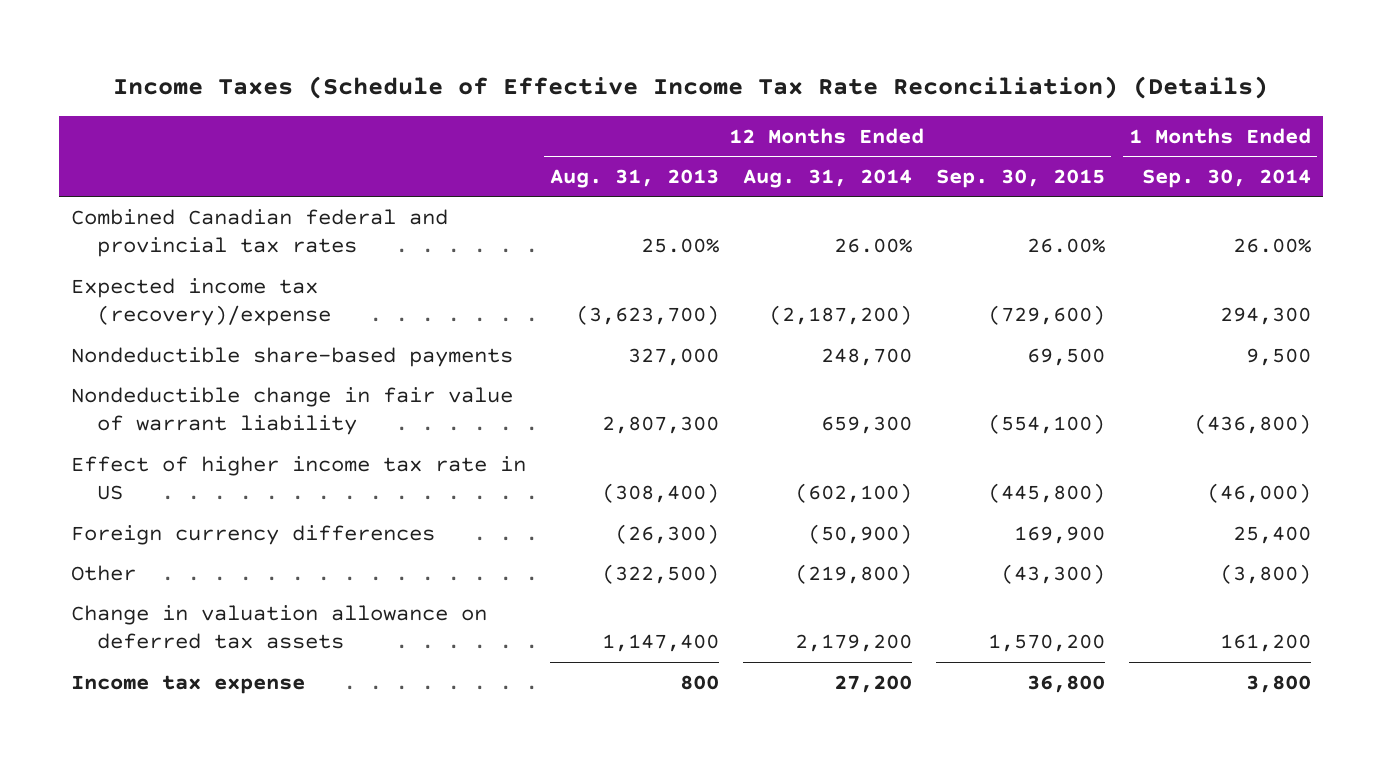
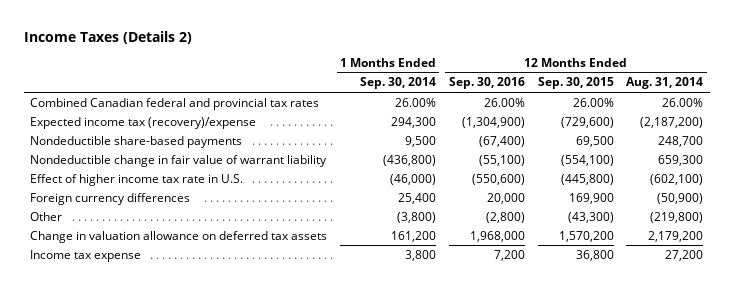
[112,75,1268,99] Income Taxes (Schedule of Effective Income Tax Rate Reconciliation) (Details) -> [23,30,192,44] Income Taxes (Details 2)
[550,168,720,188] Aug. 31, 2013 -> none
none -> [448,77,525,90] Sep. 30, 2016
[71,455,527,501] Effect of higher income tax rate in US -> [29,173,243,186] Effect of higher income tax rate in U.S.

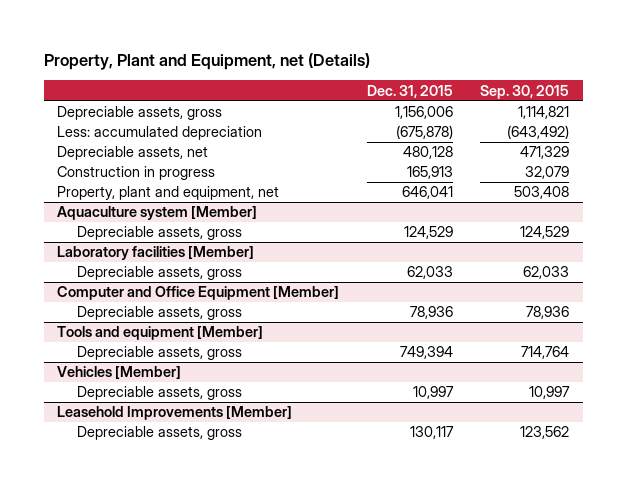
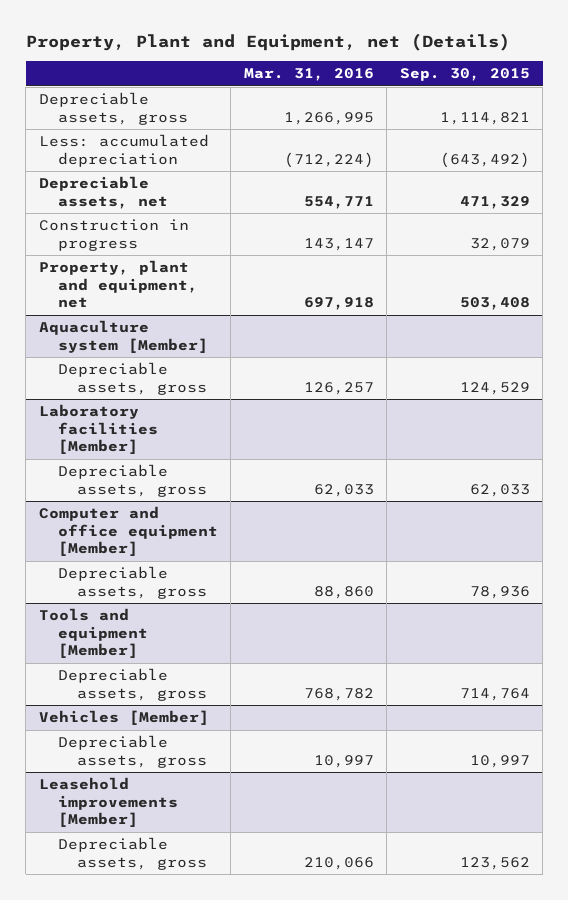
[366,84,453,98] Dec. 31, 2015 -> none
none -> [243,68,374,82] Mar. 31, 2016
[57,286,340,301] Computer and Office Equipment [Member] -> [38,506,218,557] Computer and office equipment [Member]
[57,406,293,421] Leasehold Improvements [Member] -> [38,777,178,828] Leasehold improvements [Member]

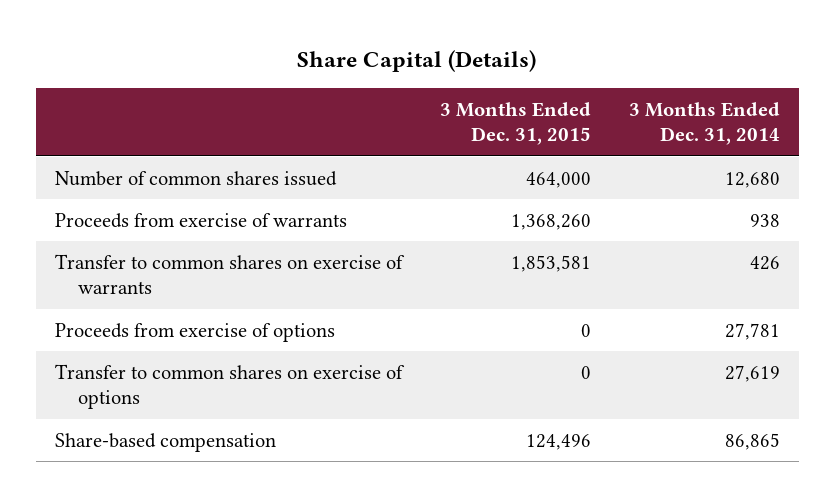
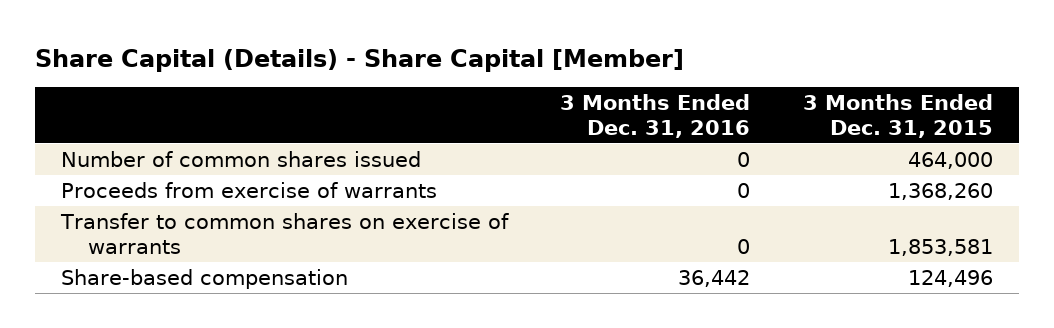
[297,50,537,73] Share Capital (Details) -> [35,48,685,72] Share Capital (Details) - Share Capital [Member]
[628,101,780,146] 3 Months Ended Dec. 31, 2014 -> none
none -> [560,93,751,138] 3 Months Ended Dec. 31, 2016
[54,322,335,342] Proceeds from exercise of options -> none
[54,363,405,410] Transfer to common shares on exercise of options -> none

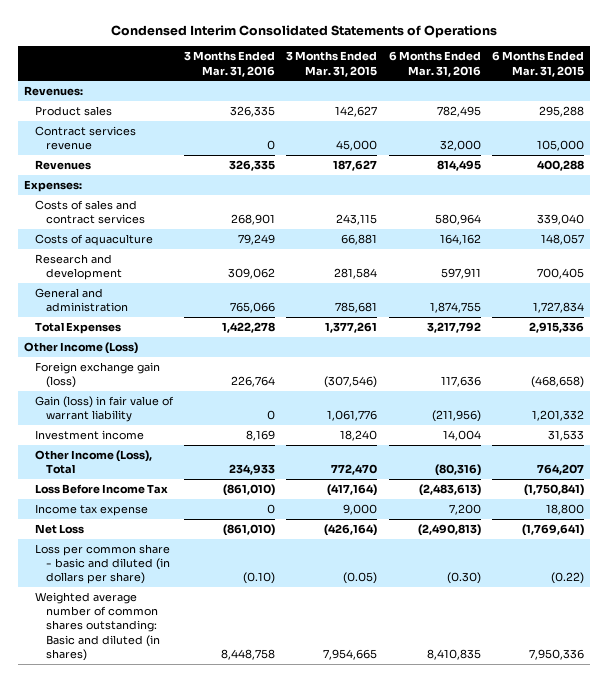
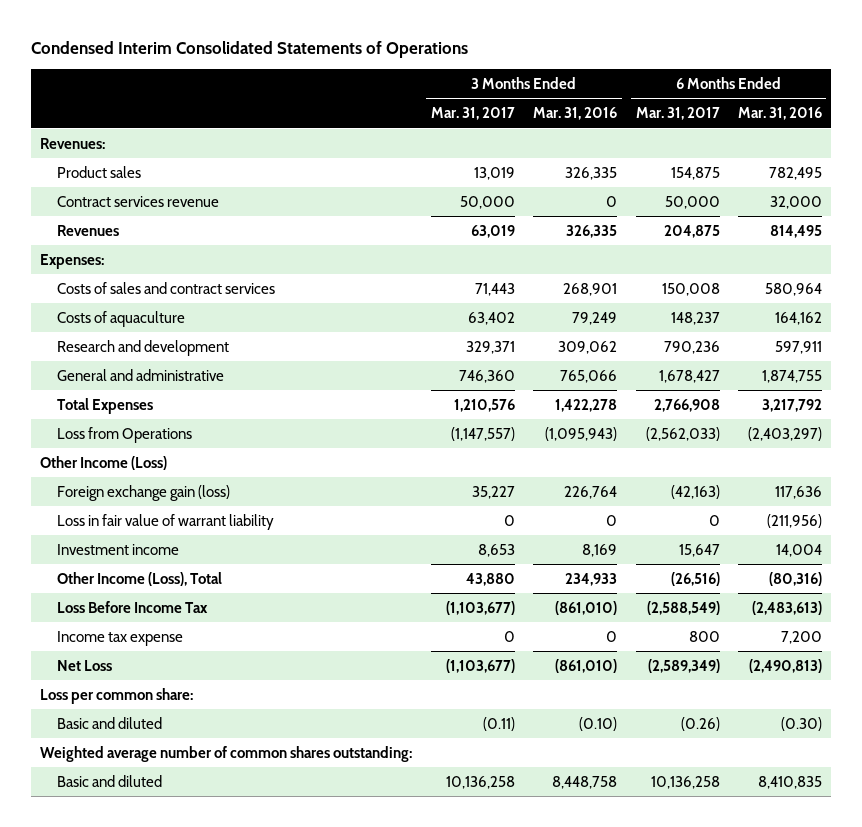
[286,51,378,77] 3 Months Ended Mar. 31, 2015 -> none
[491,51,584,77] 6 Months Ended Mar. 31, 2015 -> none
none -> [430,107,515,121] Mar. 31, 2017
none -> [635,107,720,121] Mar. 31, 2017
[34,287,128,313] General and administration -> [57,368,225,381] General and administrative
none -> [57,426,193,443] Loss from Operations
[34,395,174,423] Gain (loss) in fair value of warrant liability -> [57,513,275,530] Loss in fair value of warrant liability
none -> [40,687,194,704] Loss per common share:
[34,543,170,585] Loss per common share - basic and diluted (in dollars per share) -> [57,716,163,729] Basic and diluted
none -> [40,745,413,762] Weighted average number of common shares outstanding:
[34,591,160,661] Weighted average number of common shares outstanding: Basic and diluted (in shares) -> [57,774,163,787] Basic and diluted

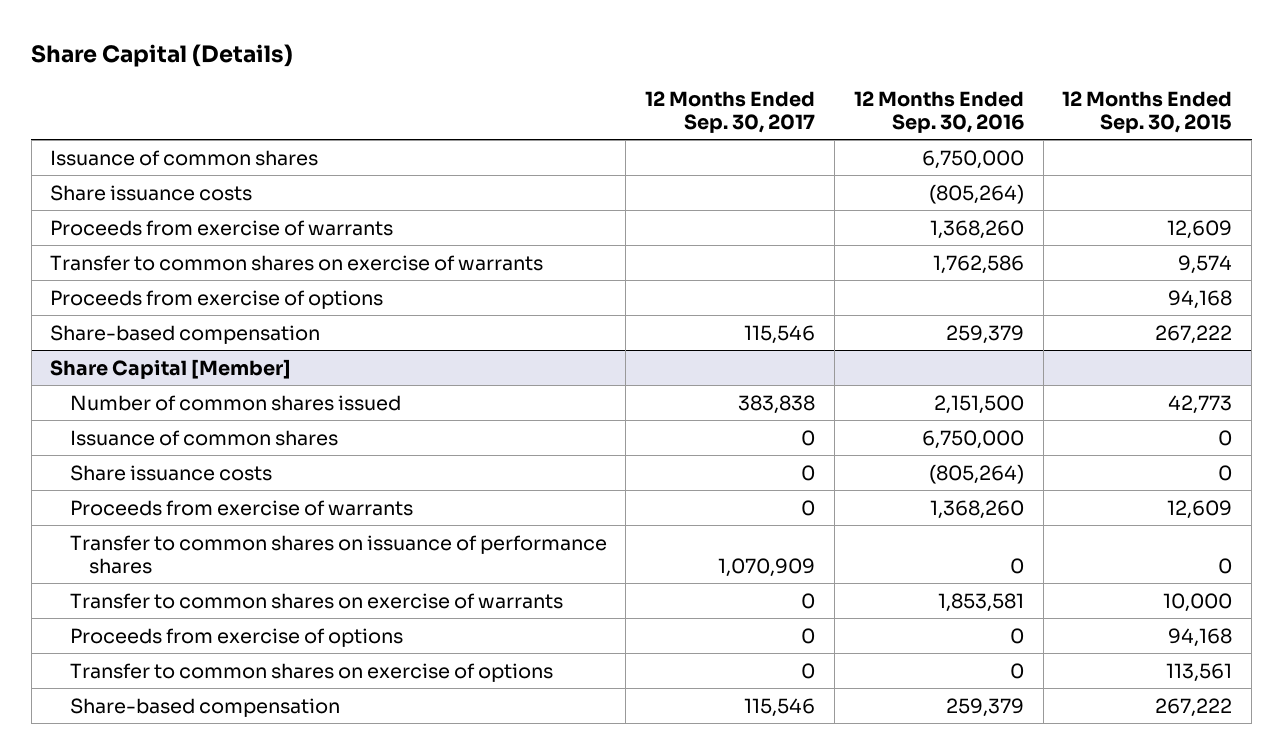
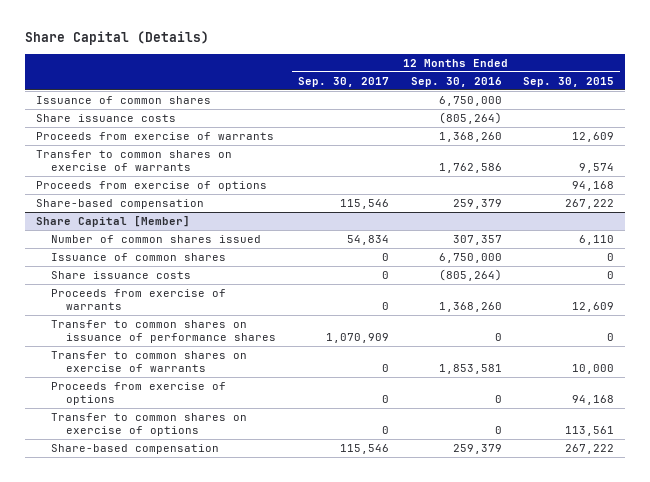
[738,394,816,414] 383,838 -> [346,235,389,246] 54,834
[933,394,1024,414] 2,151,500 -> [452,235,502,246] 307,357
[1168,394,1233,414] 42,773 -> [579,235,615,246] 6,110

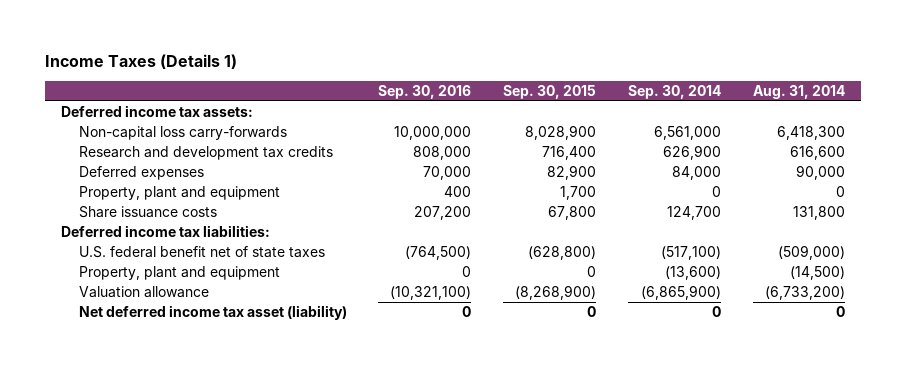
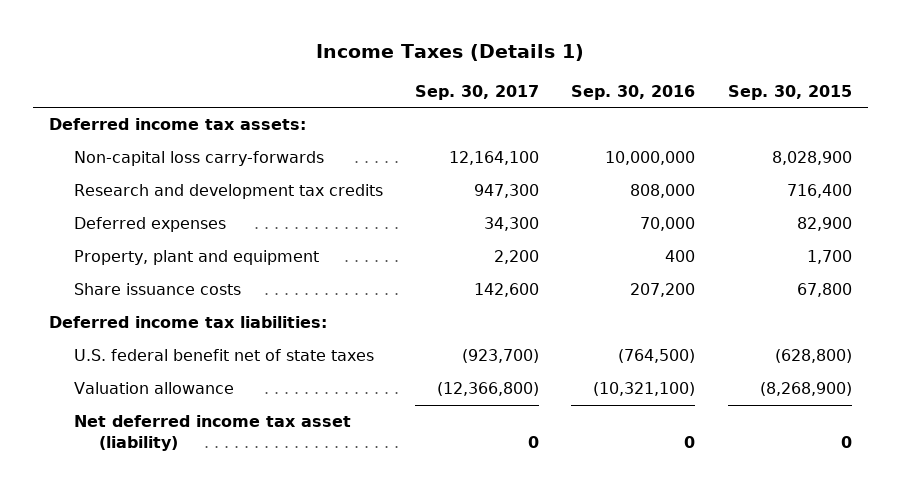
[628,84,722,99] Sep. 30, 2014 -> none
[752,84,845,99] Aug. 31, 2014 -> none
none -> [415,84,540,100] Sep. 30, 2017
[78,266,280,281] Property, plant and equipment -> none

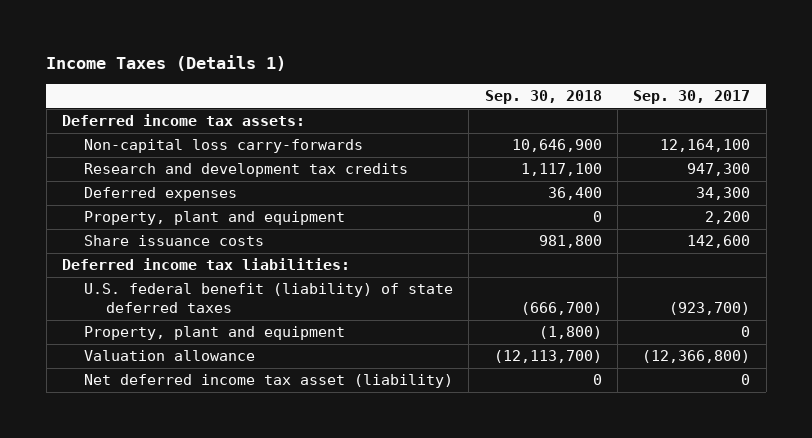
[571,84,696,100] Sep. 30, 2016 -> none
[727,84,852,100] Sep. 30, 2015 -> none
none -> [484,90,602,105] Sep. 30, 2018
[73,349,374,362] U.S. federal benefit net of state taxes -> [84,283,454,314] U.S. federal benefit (liability) of state deferred taxes
none -> [84,326,346,341] Property, plant and equipment

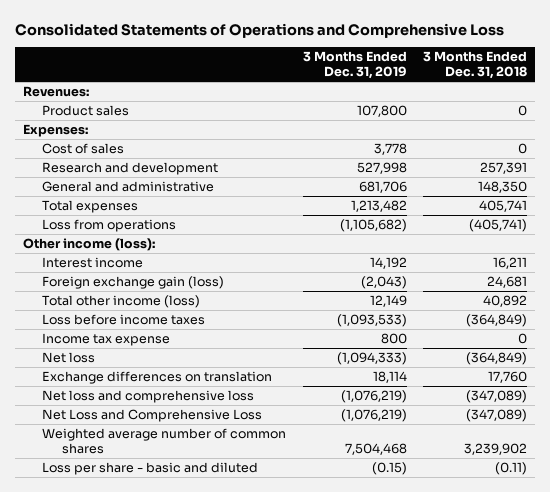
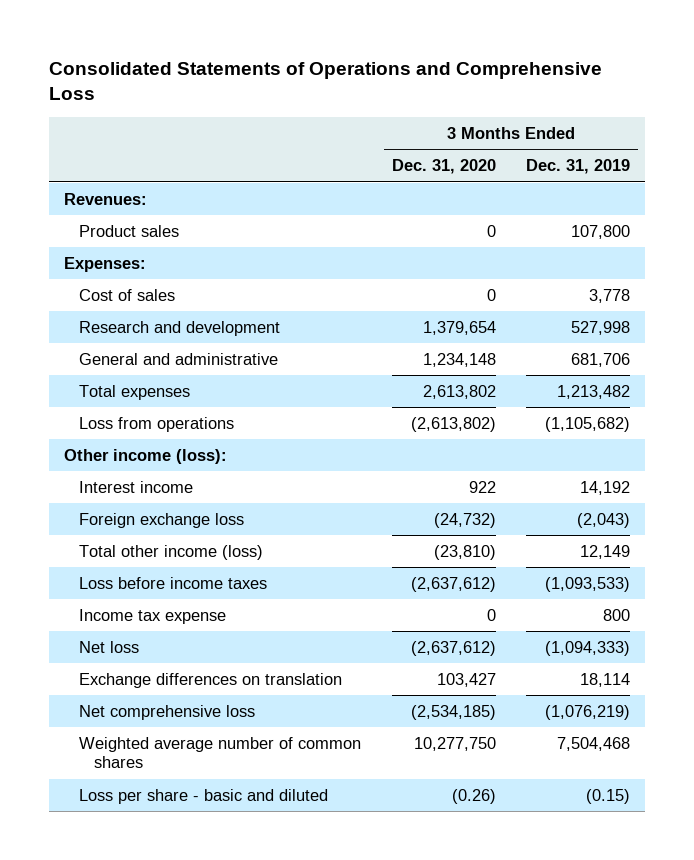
[423,51,528,80] 3 Months Ended Dec. 31, 2018 -> none
none -> [391,159,496,175] Dec. 31, 2020
[42,276,225,290] Foreign exchange gain (loss) -> [79,512,245,528] Foreign exchange loss
[42,409,263,423] Net Loss and Comprehensive Loss -> none
[42,390,255,404] Net loss and comprehensive loss -> [79,704,256,720] Net comprehensive loss

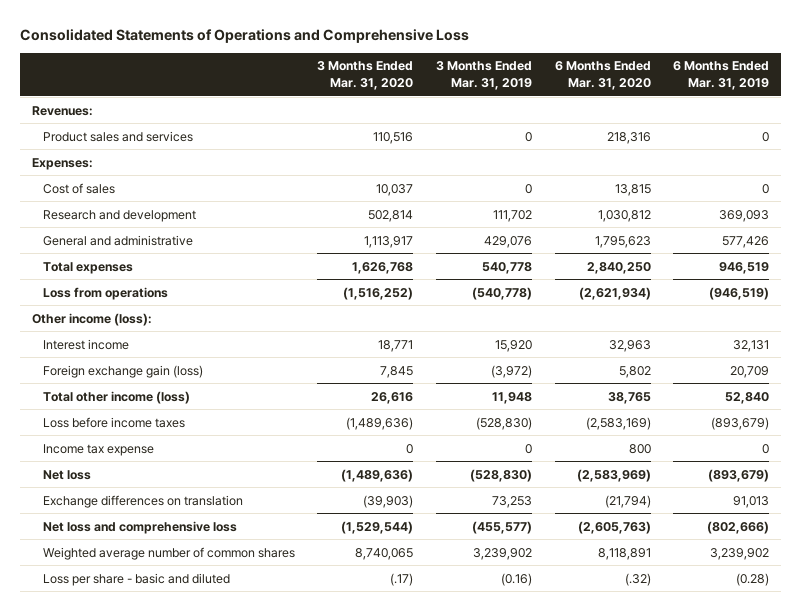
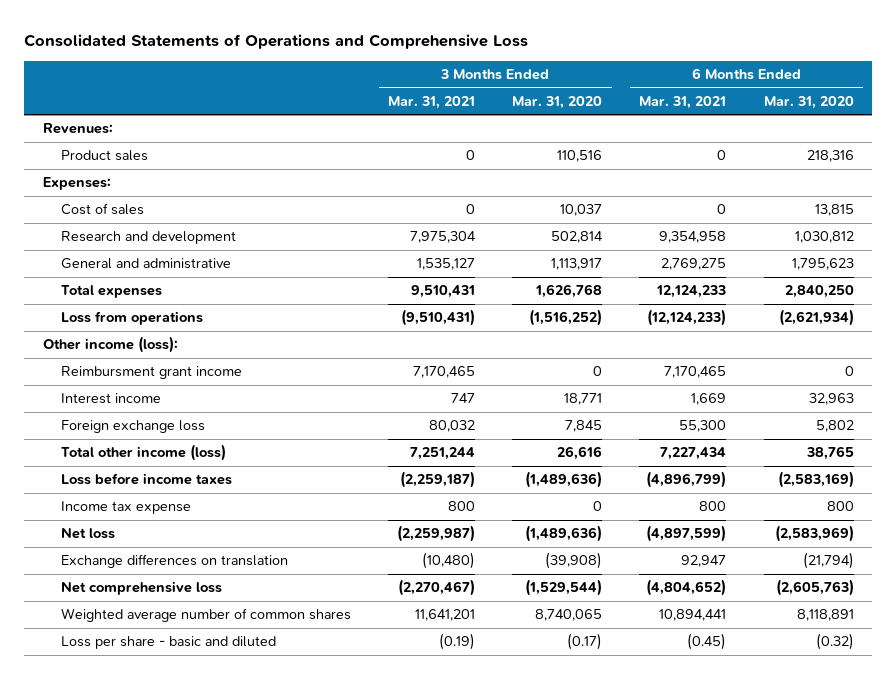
[436,61,533,90] 3 Months Ended Mar. 31, 2019 -> none
[673,61,770,90] 6 Months Ended Mar. 31, 2019 -> none
none -> [388,95,476,109] Mar. 31, 2021
none -> [639,95,727,109] Mar. 31, 2021
[42,130,193,142] Product sales and services -> [60,150,148,162] Product sales
none -> [60,366,242,380] Reimbursment grant income
[42,364,203,378] Foreign exchange gain (loss) -> [60,420,205,434] Foreign exchange loss
[363,494,414,508] (39,903) -> [545,552,603,570] (39,908)
[42,520,237,534] Net loss and comprehensive loss -> [60,581,222,596] Net comprehensive loss
[390,572,414,586] (.17) -> [567,633,603,651] (0.17)
[624,572,651,586] (.32) -> [815,633,854,651] (0.32)

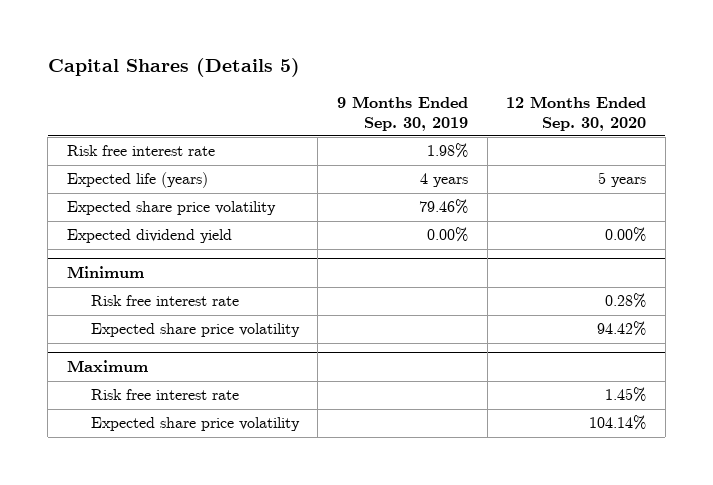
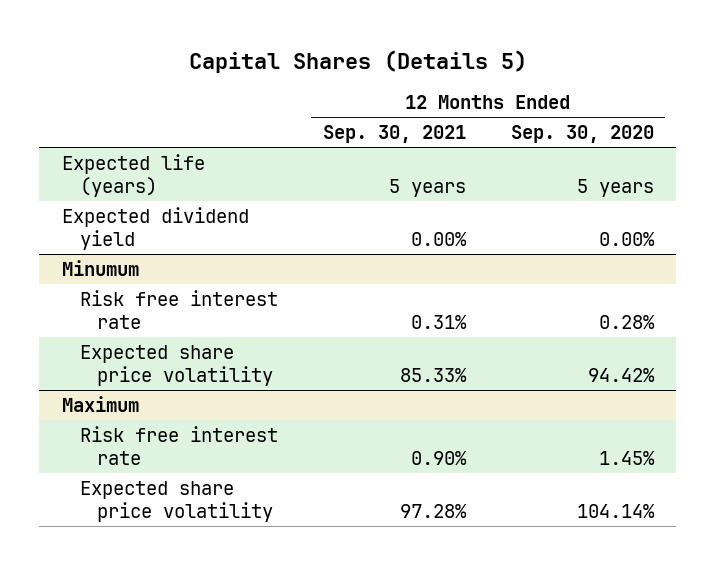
[336,95,468,131] 9 Months Ended Sep. 30, 2019 -> none
none -> [322,125,466,144] Sep. 30, 2021
[66,145,215,157] Risk free interest rate -> none
[66,201,276,216] Expected share price volatility -> none
[66,266,144,279] Minimum -> [61,259,139,276] Minumum

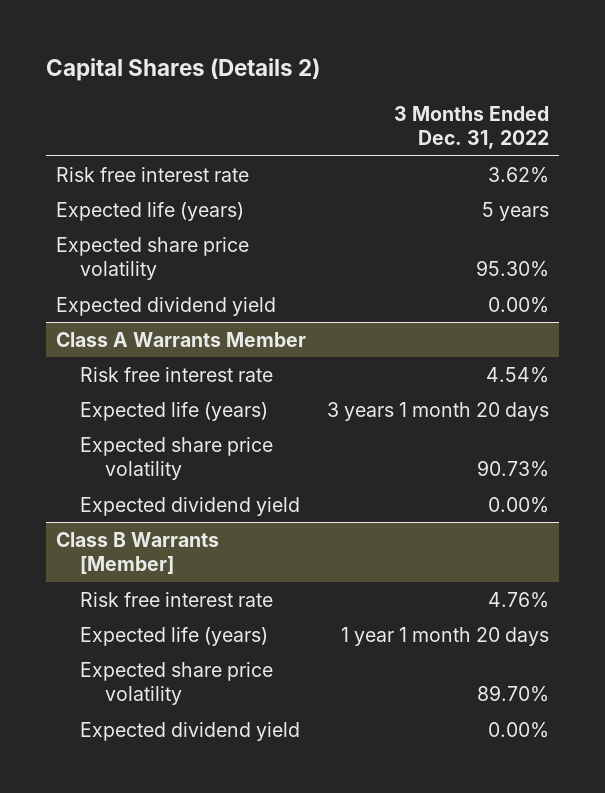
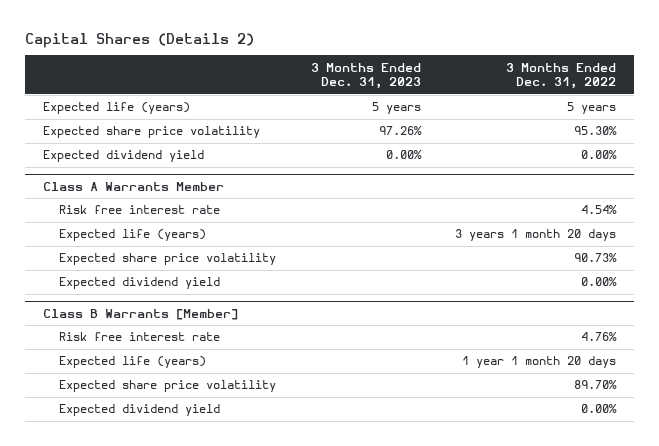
none -> [310,62,421,90] 3 Months Ended Dec. 31, 2023
[56,166,250,182] Risk free interest rate -> none

